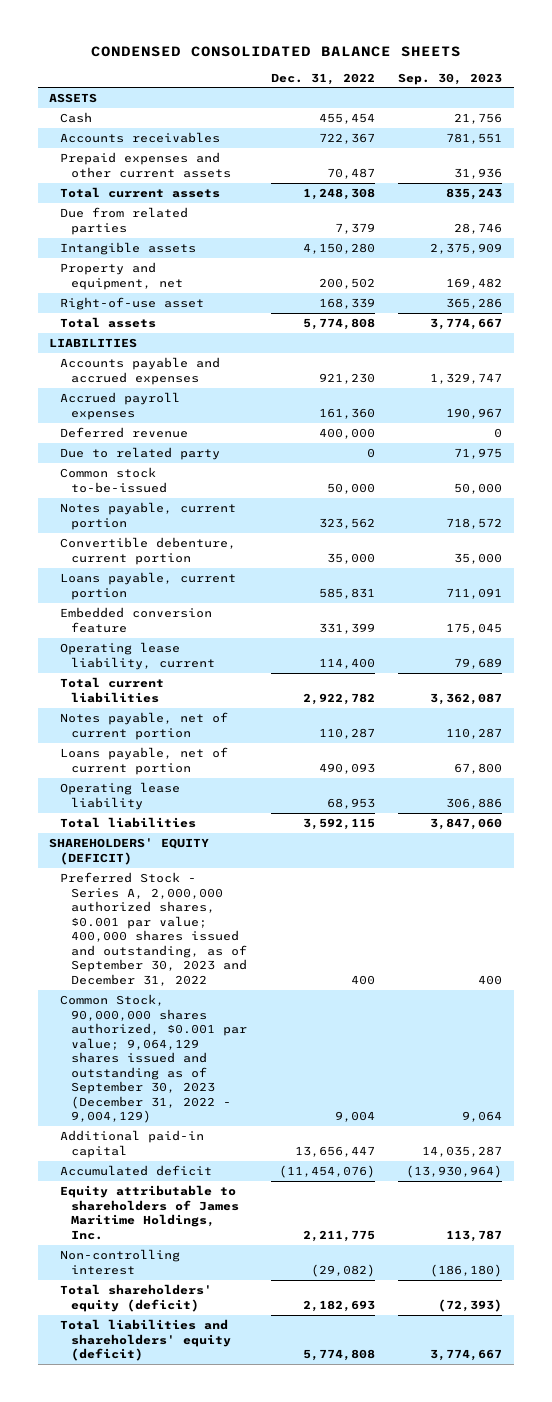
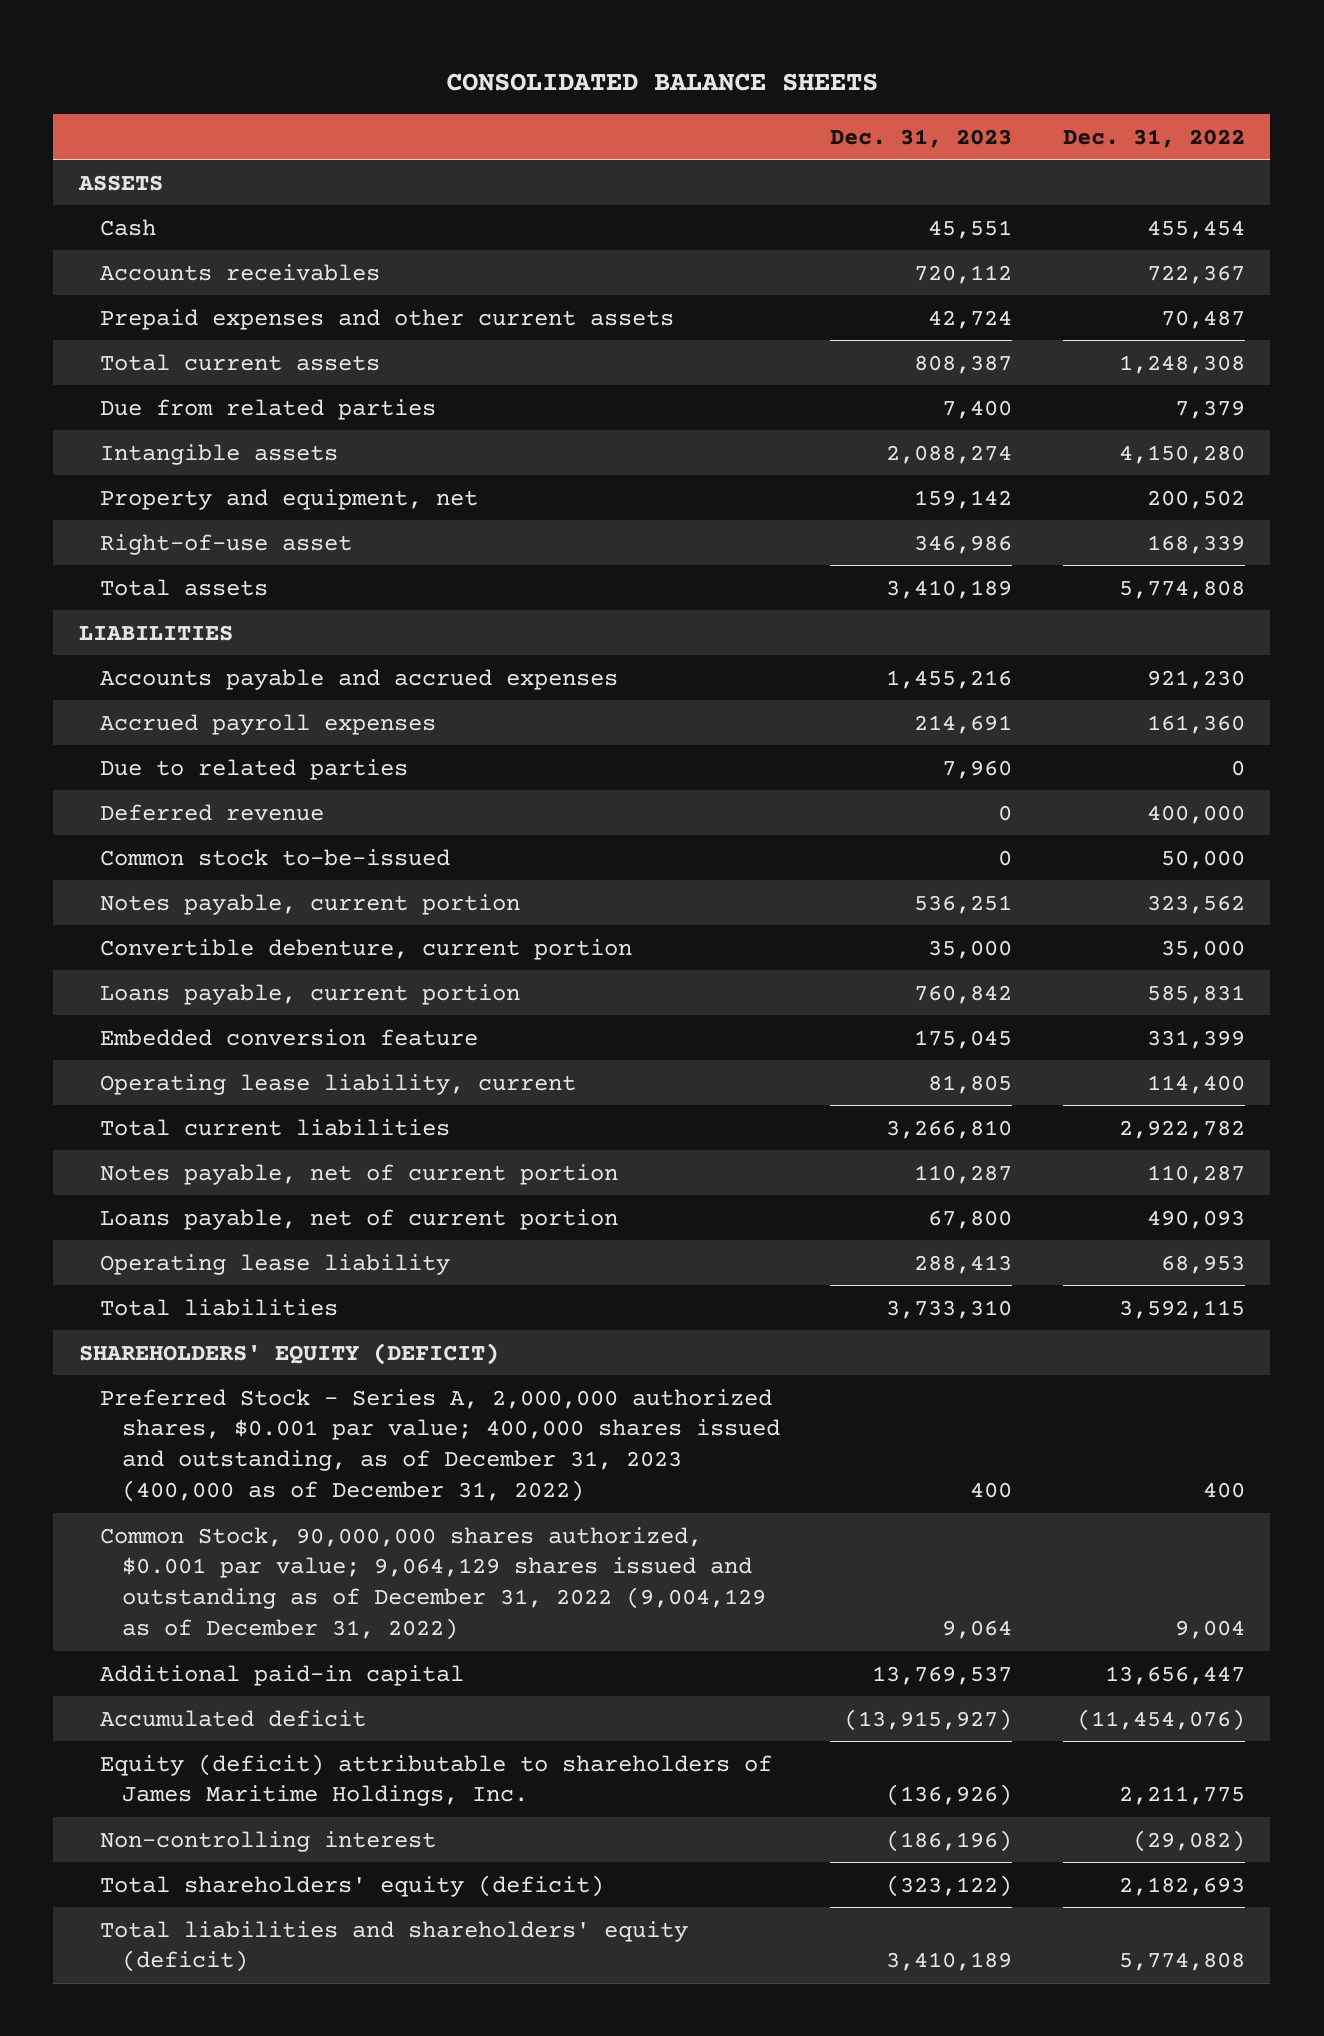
[90,45,461,57] CONDENSED CONSOLIDATED BALANCE SHEETS -> [445,73,878,92] CONSOLIDATED BALANCE SHEETS
[398,72,503,85] Sep. 30, 2023 -> none
none -> [830,128,1013,148] Dec. 31, 2023
none -> [100,758,409,780] Due to related parties
[60,447,221,461] Due to related party -> none
[60,872,248,986] Preferred Stock - Series A, 2,000,000 authorized shares, $0.001 par value; 400,000 shares issued and outstanding, as of September 30, 2023 and December 31, 2022 -> [100,1388,780,1502] Preferred Stock - Series A, 2,000,000 authorized shares, $0.001 par value; 400,000 shares issued and outstanding, as of December 31, 2023 (400,000 as of December 31, 2022)
[60,994,248,1124] Common Stock, 90,000,000 shares authorized, $0.001 par value; 9,064,129 shares issued and outstanding as of September 30, 2023 (December 31, 2022 - 9,004,129) -> [100,1526,766,1640] Common Stock, 90,000,000 shares authorized, $0.001 par value; 9,064,129 shares issued and outstanding as of December 31, 2022 (9,004,129 as of December 31, 2022)
[60,1185,240,1240] Equity attributable to shareholders of James Maritime Holdings, Inc. -> [100,1753,773,1807] Equity (deficit) attributable to shareholders of James Maritime Holdings, Inc.

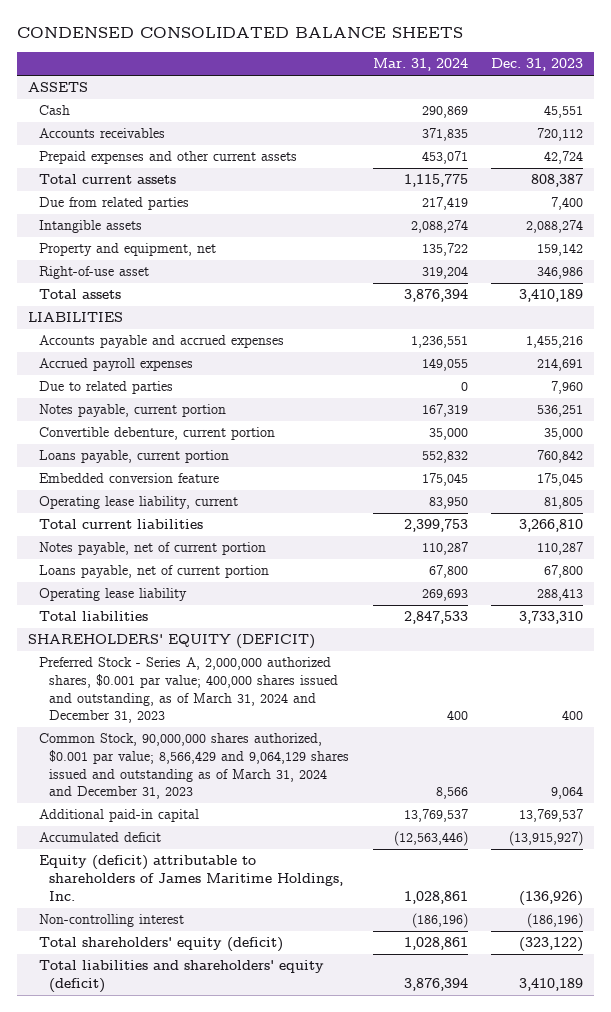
[445,73,878,92] CONSOLIDATED BALANCE SHEETS -> [16,27,463,39] CONDENSED CONSOLIDATED BALANCE SHEETS
[1063,128,1246,148] Dec. 31, 2022 -> none
none -> [372,58,468,72] Mar. 31, 2024
[100,803,325,821] Deferred revenue -> none
[100,848,451,866] Common stock to-be-issued -> none
[100,1388,780,1502] Preferred Stock - Series A, 2,000,000 authorized shares, $0.001 par value; 400,000 shares issued and outstanding, as of December 31, 2023 (400,000 as of December 31, 2022) -> [38,657,339,724] Preferred Stock - Series A, 2,000,000 authorized shares, $0.001 par value; 400,000 shares issued and outstanding, as of March 31, 2024 and December 31, 2023
[100,1526,766,1640] Common Stock, 90,000,000 shares authorized, $0.001 par value; 9,064,129 shares issued and outstanding as of December 31, 2022 (9,004,129 as of December 31, 2022) -> [38,733,350,800] Common Stock, 90,000,000 shares authorized, $0.001 par value; 8,566,429 and 9,064,129 shares issued and outstanding as of March 31, 2024 and December 31, 2023

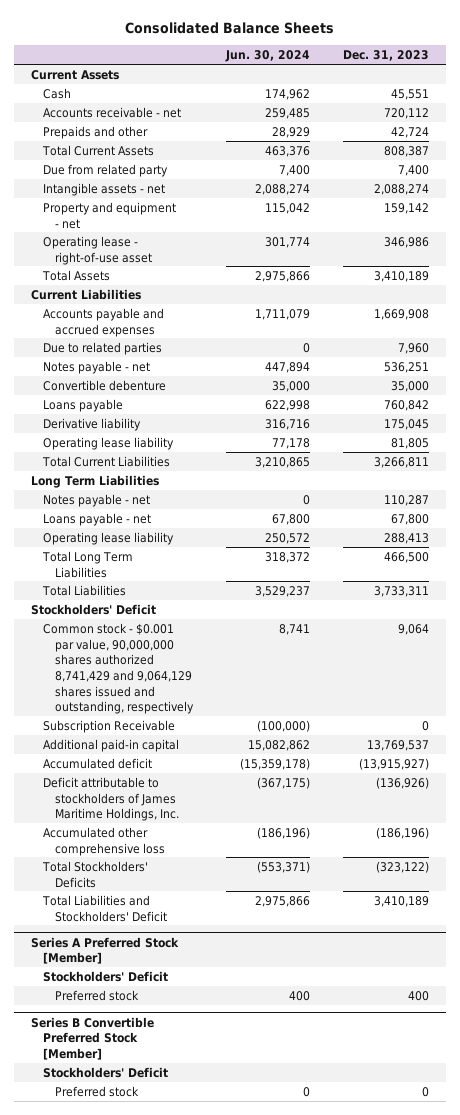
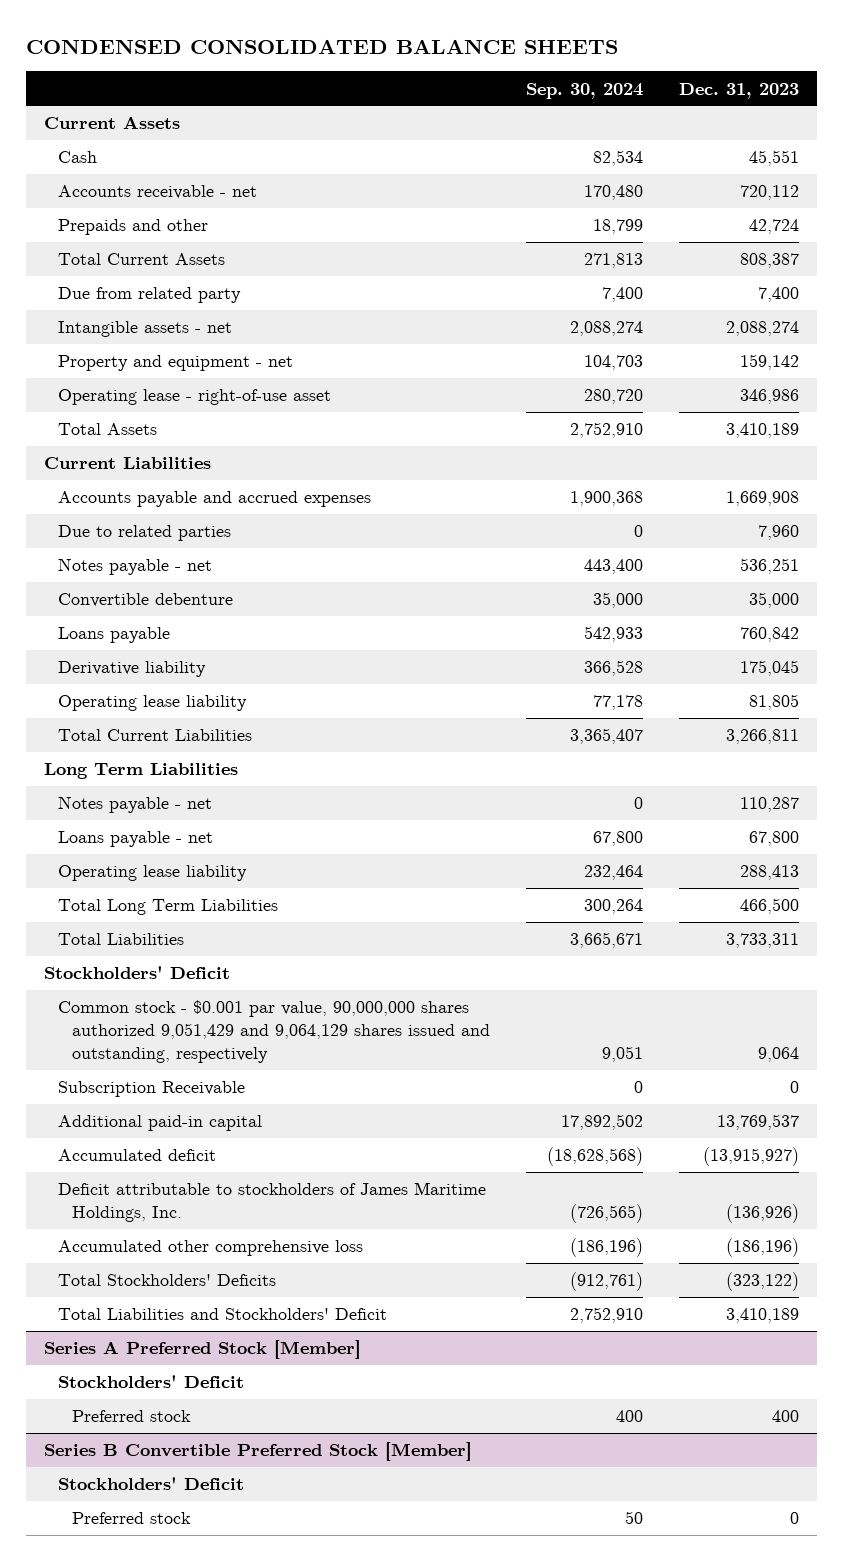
[125,22,335,35] Consolidated Balance Sheets -> [26,38,619,54] CONDENSED CONSOLIDATED BALANCE SHEETS
[225,50,311,63] Jun. 30, 2024 -> none
none -> [525,82,643,99] Sep. 30, 2024
[43,622,195,715] Common stock - $0.001 par value, 90,000,000 shares authorized 8,741,429 and 9,064,129 shares issued and outstanding, respectively -> [57,1000,490,1064] Common stock - $0.001 par value, 90,000,000 shares authorized 9,051,429 and 9,064,129 shares issued and outstanding, respectively

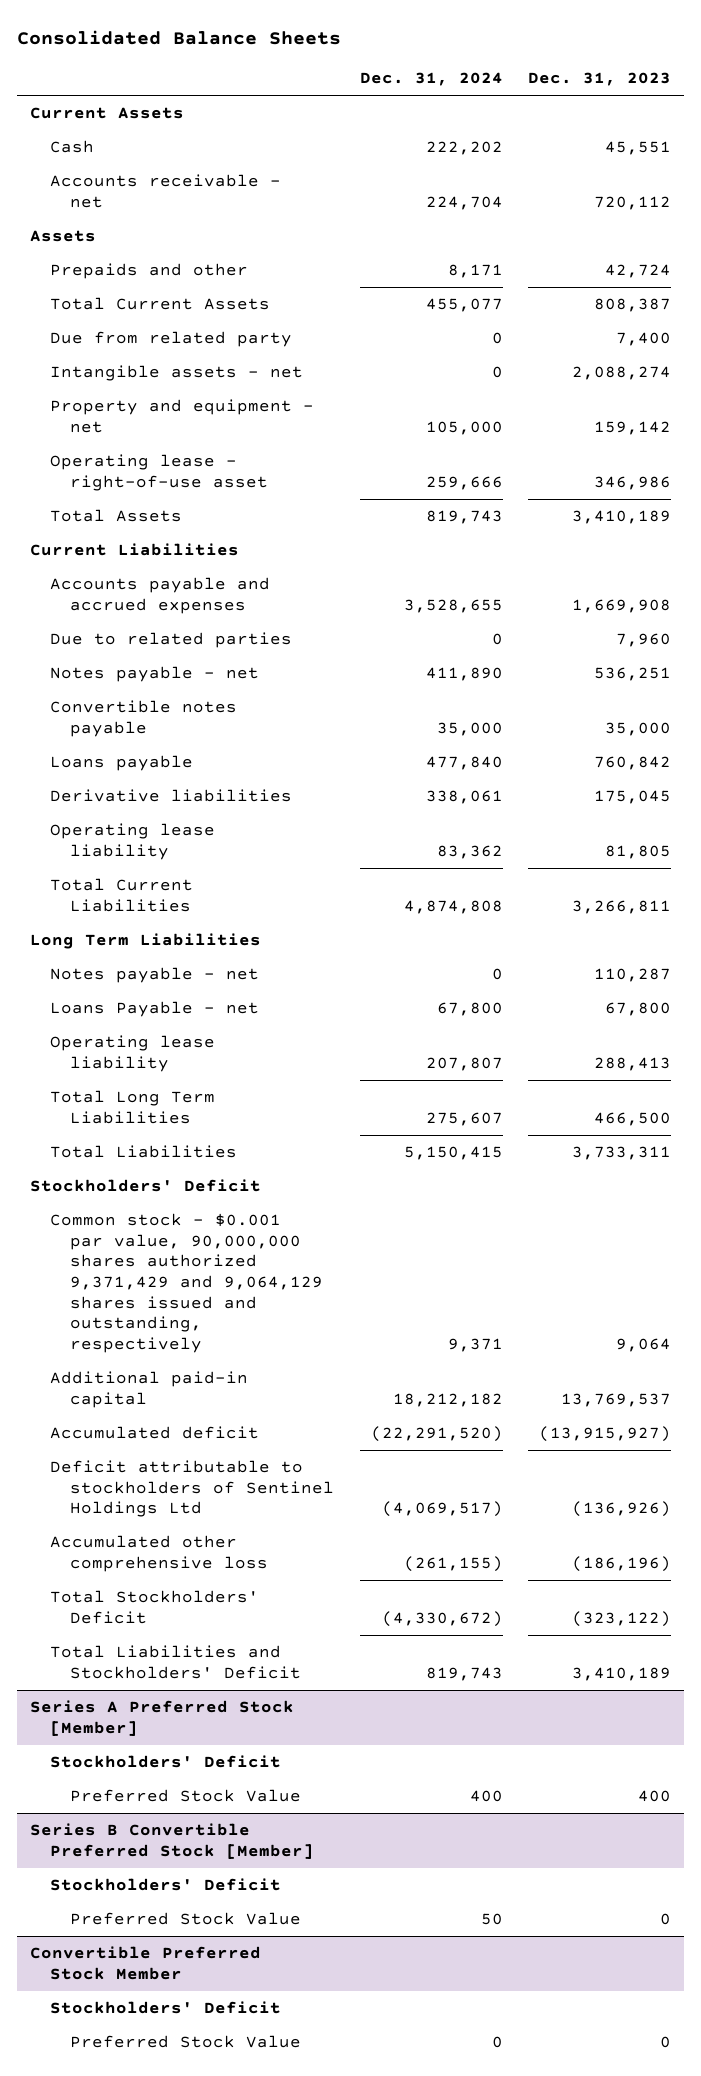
[26,38,619,54] CONDENSED CONSOLIDATED BALANCE SHEETS -> [16,29,341,45] Consolidated Balance Sheets
[525,82,643,99] Sep. 30, 2024 -> none
none -> [359,72,503,87] Dec. 31, 2024
none -> [29,230,96,243] Assets
[57,593,233,608] Convertible debenture -> none
none -> [49,700,237,737] Convertible notes payable
[57,661,206,678] Derivative liability -> [49,789,292,803] Derivative liabilities
[57,831,213,848] Loans payable - net -> [49,1001,259,1018] Loans Payable - net
[57,1081,245,1098] Subscription Receivable -> none
[57,1000,490,1064] Common stock - $0.001 par value, 90,000,000 shares authorized 9,051,429 and 9,064,129 shares issued and outstanding, respectively -> [49,1213,324,1353] Common stock - $0.001 par value, 90,000,000 shares authorized 9,371,429 and 9,064,129 shares issued and outstanding, respectively
[57,1182,486,1223] Deficit attributable to stockholders of James Maritime Holdings, Inc. -> [49,1460,335,1518] Deficit attributable to stockholders of Sentinel Holdings Ltd
[57,1274,276,1287] Total Stockholders' Deficits -> [49,1590,259,1624] Total Stockholders' Deficit
[71,1410,191,1423] Preferred stock -> [70,1789,302,1803] Preferred Stock Value
[71,1512,191,1525] Preferred stock -> [70,1912,302,1926] Preferred Stock Value
none -> [29,1946,261,1980] Convertible Preferred Stock Member
none -> [49,2001,281,2015] Stockholders' Deficit
none -> [70,2035,302,2049] Preferred Stock Value

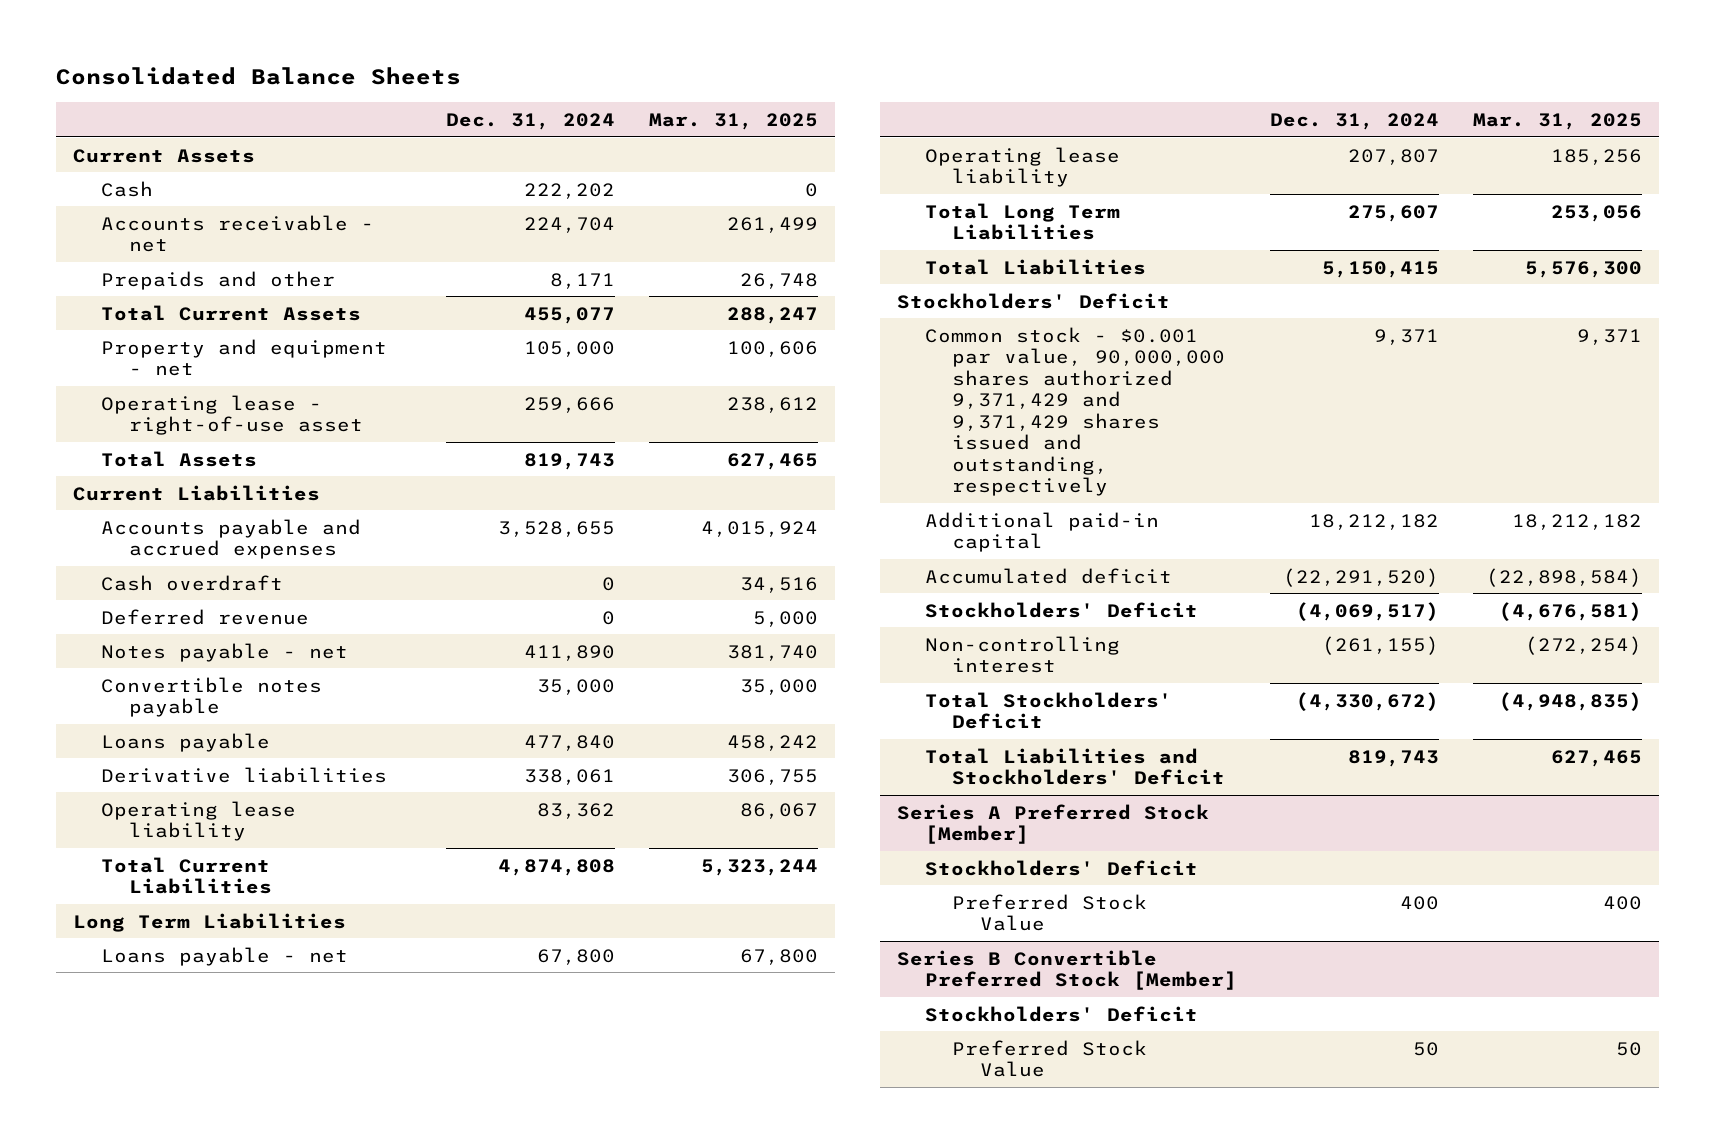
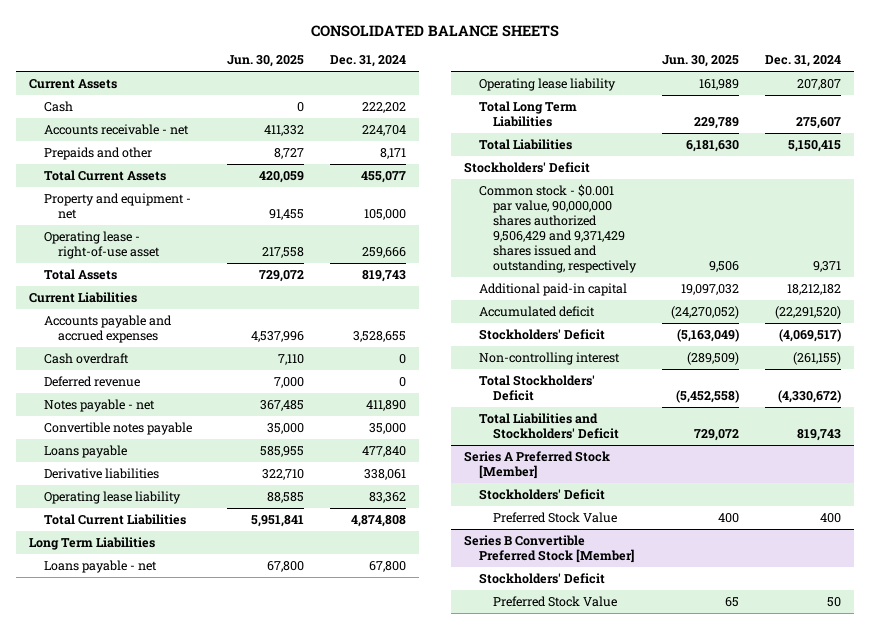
[56,67,462,86] Consolidated Balance Sheets -> [311,24,560,37] CONSOLIDATED BALANCE SHEETS
[648,112,818,130] Mar. 31, 2025 -> none
none -> [227,55,305,68] Jun. 30, 2025
[924,326,1226,497] Common stock - $0.001 par value, 90,000,000 shares authorized 9,371,429 and 9,371,429 shares issued and outstanding, respectively -> [478,183,638,274] Common stock - $0.001 par value, 90,000,000 shares authorized 9,506,429 and 9,371,429 shares issued and outstanding, respectively

